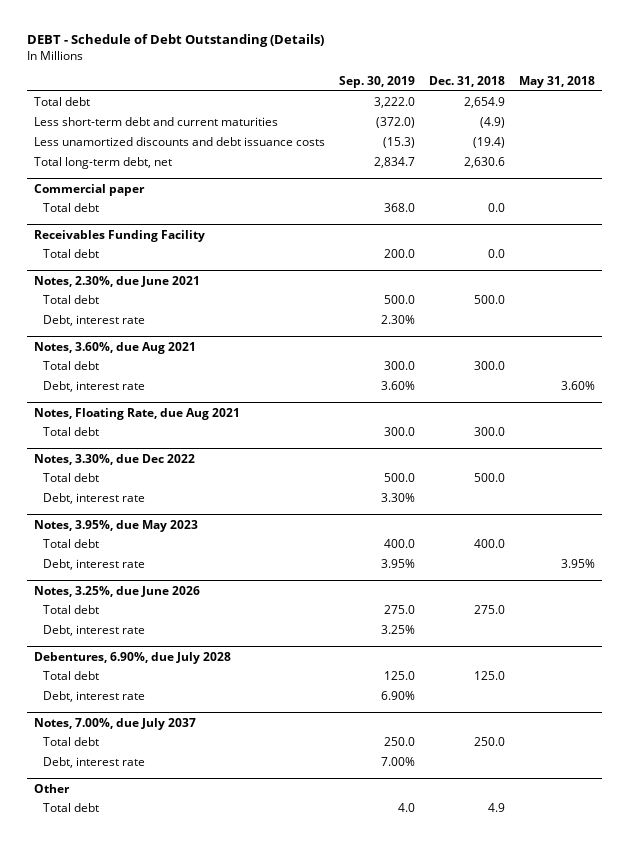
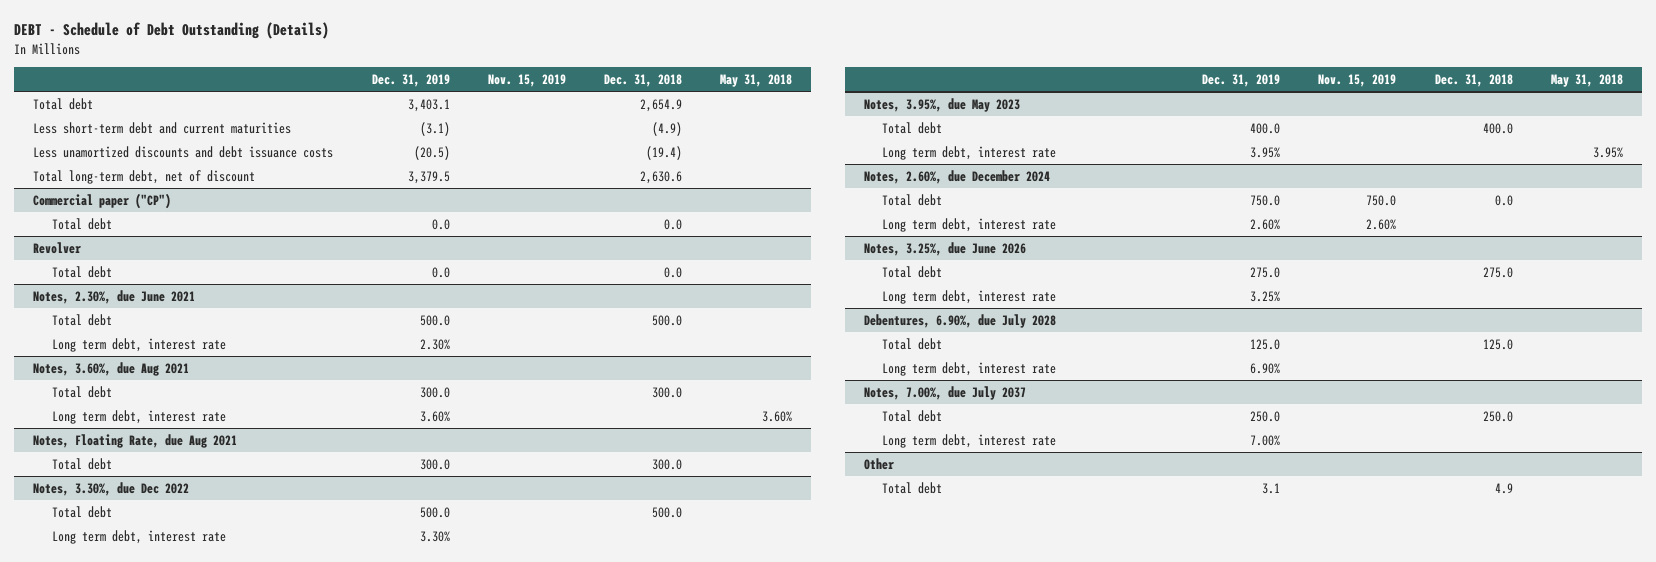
[338,76,415,89] Sep. 30, 2019 -> none
none -> [371,74,450,88] Dec. 31, 2019
none -> [487,74,566,88] Nov. 15, 2019
[33,156,172,169] Total long-term debt, net -> [33,169,256,184] Total long-term debt, net of discount
[33,183,145,196] Commercial paper -> [33,192,172,209] Commercial paper ("CP")
[33,229,205,242] Receivables Funding Facility -> none
none -> [33,241,82,254] Revolver
[42,314,145,326] Debt, interest rate -> [51,337,226,352] Long term debt, interest rate
[42,380,145,392] Debt, interest rate -> [51,409,226,424] Long term debt, interest rate
[42,492,145,504] Debt, interest rate -> [51,529,226,544] Long term debt, interest rate
[42,558,145,570] Debt, interest rate -> [882,145,1057,160] Long term debt, interest rate
none -> [864,169,1051,184] Notes, 2.60%, due December 2024
none -> [882,193,943,206] Total debt
none -> [882,217,1057,232] Long term debt, interest rate
[42,624,145,636] Debt, interest rate -> [882,289,1057,304] Long term debt, interest rate
[42,690,145,702] Debt, interest rate -> [882,361,1057,376] Long term debt, interest rate
[42,756,145,768] Debt, interest rate -> [882,433,1057,448] Long term debt, interest rate

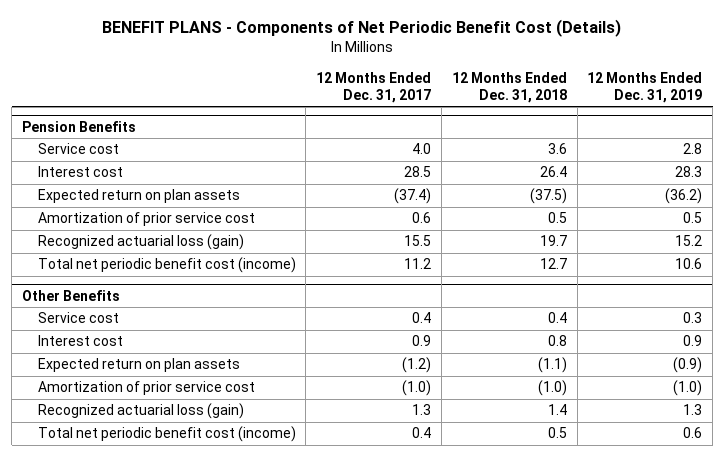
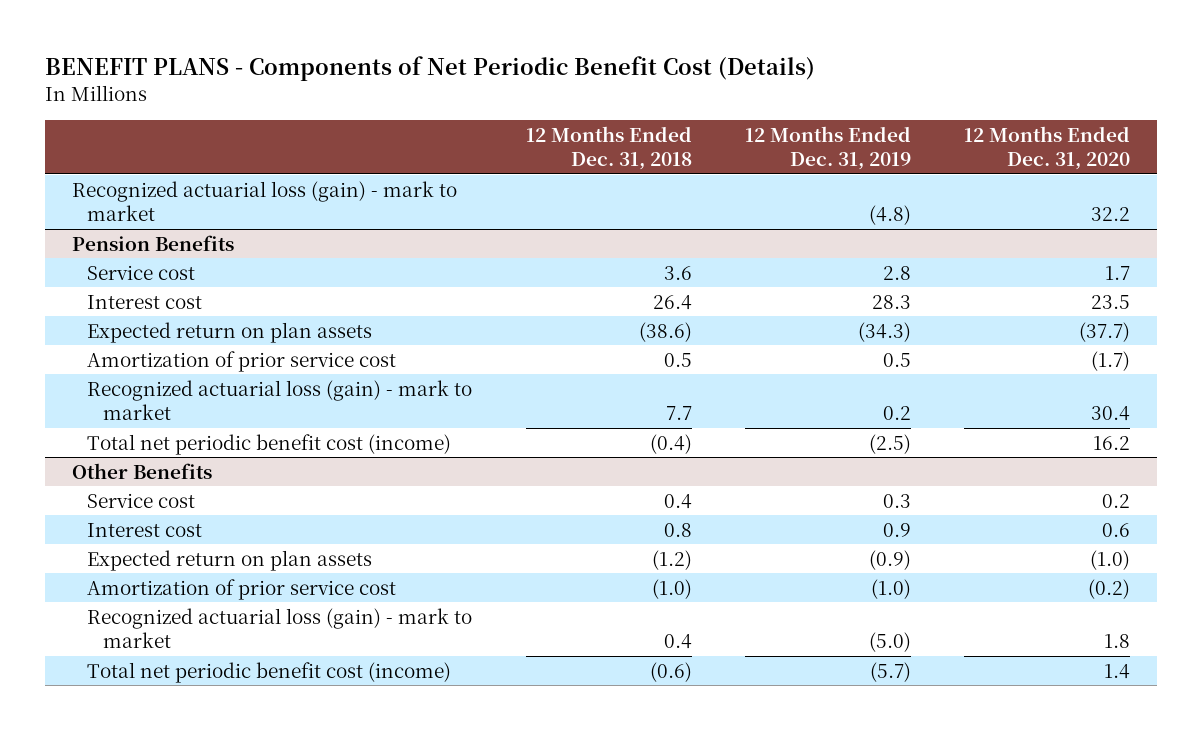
[316,71,432,103] 12 Months Ended Dec. 31, 2017 -> none
none -> [964,125,1131,170] 12 Months Ended Dec. 31, 2020
none -> [71,180,457,221] Recognized actuarial loss (gain) - mark to market
[529,188,567,205] (37.5) -> [638,321,692,342] (38.6)
[665,188,703,205] (36.2) -> [858,321,912,342] (34.3)
[37,234,244,251] Recognized actuarial loss (gain) -> [87,379,473,420] Recognized actuarial loss (gain) - mark to market
[539,235,567,247] 19.7 -> [665,405,692,420] 7.7
[675,235,703,247] 15.2 -> [883,405,912,420] 0.2
[539,258,567,270] 12.7 -> [649,433,692,454] (0.4)
[675,258,703,270] 10.6 -> [869,433,912,454] (2.5)
[537,357,567,374] (1.1) -> [651,549,692,570] (1.2)
[37,403,244,420] Recognized actuarial loss (gain) -> [87,607,473,648] Recognized actuarial loss (gain) - mark to market
[547,404,567,416] 1.4 -> [663,633,692,649] 0.4
[683,404,703,416] 1.3 -> [869,631,912,652] (5.0)
[547,427,567,439] 0.5 -> [649,661,692,682] (0.6)
[683,427,703,439] 0.6 -> [870,661,912,682] (5.7)

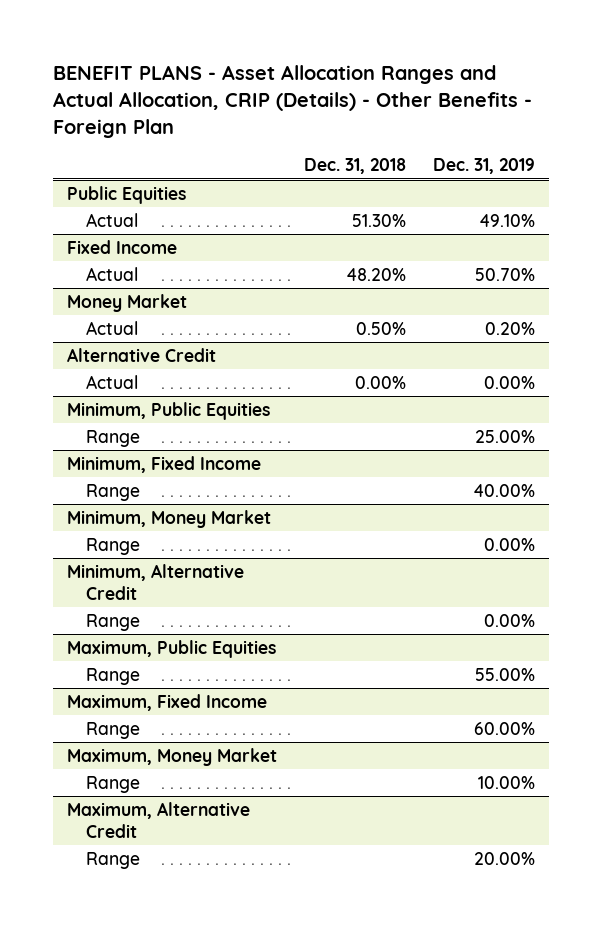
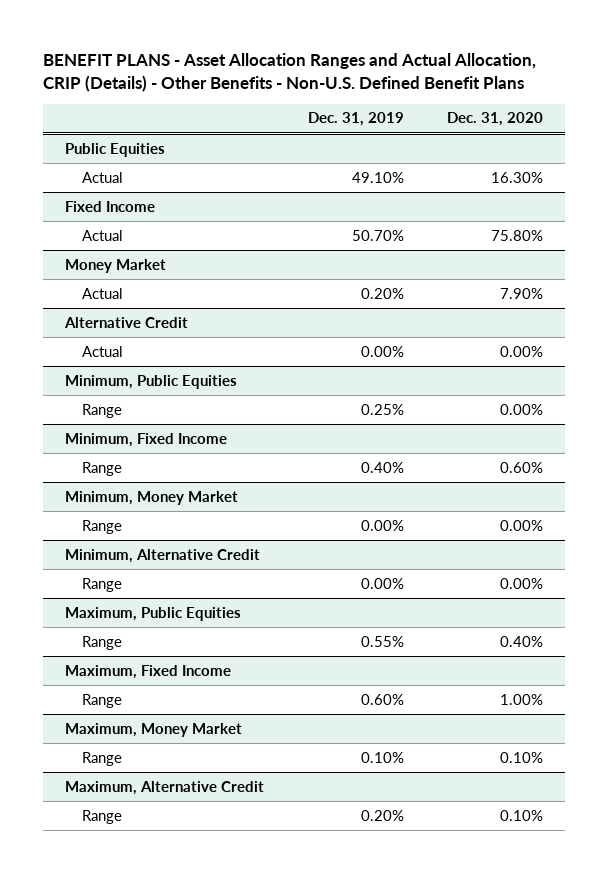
[53,65,533,139] BENEFIT PLANS - Asset Allocation Ranges and Actual Allocation, CRIP (Details) - Other Benefits - Foreign Plan -> [43,53,537,92] BENEFIT PLANS - Asset Allocation Ranges and Actual Allocation, CRIP (Details) - Other Benefits - Non-U.S. Defined Benefit Plans
[304,158,407,175] Dec. 31, 2018 -> none
none -> [447,112,544,127] Dec. 31, 2020
[475,429,536,443] 25.00% -> [360,403,404,415] 0.25%
[473,483,536,497] 40.00% -> [360,461,404,473] 0.40%
[475,667,536,681] 55.00% -> [360,635,404,647] 0.55%
[474,721,536,735] 60.00% -> [360,693,404,705] 0.60%
[478,775,536,789] 10.00% -> [360,751,404,763] 0.10%
[474,851,536,865] 20.00% -> [360,809,404,821] 0.20%

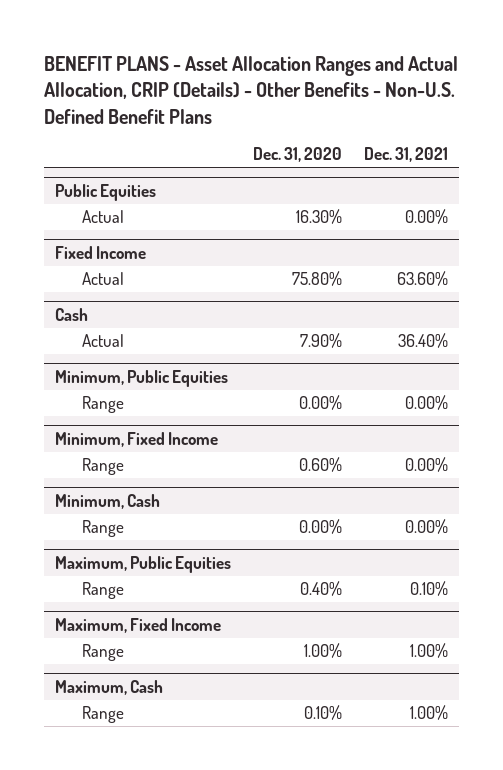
[307,112,404,127] Dec. 31, 2019 -> none
none -> [364,147,449,163] Dec. 31, 2021
[65,258,167,273] Money Market -> [55,308,89,322] Cash
[64,316,189,328] Alternative Credit -> none
[82,345,124,357] Actual -> none
[65,490,239,505] Minimum, Money Market -> none
[82,519,123,534] Range -> none
[65,548,261,563] Minimum, Alternative Credit -> none
none -> [55,494,161,510] Minimum, Cash
[65,722,243,737] Maximum, Money Market -> none
[82,751,123,766] Range -> none
[65,780,265,795] Maximum, Alternative Credit -> none
none -> [55,680,164,696] Maximum, Cash

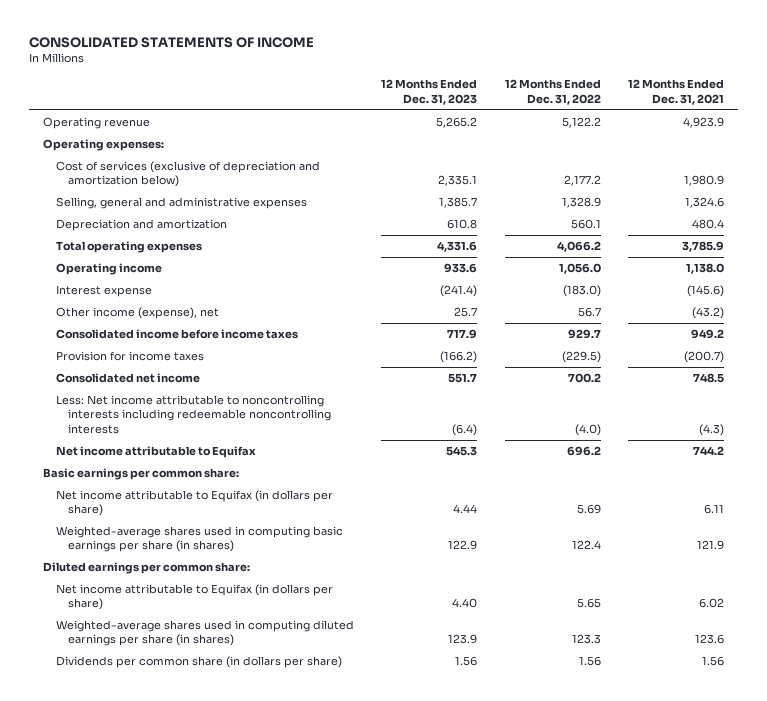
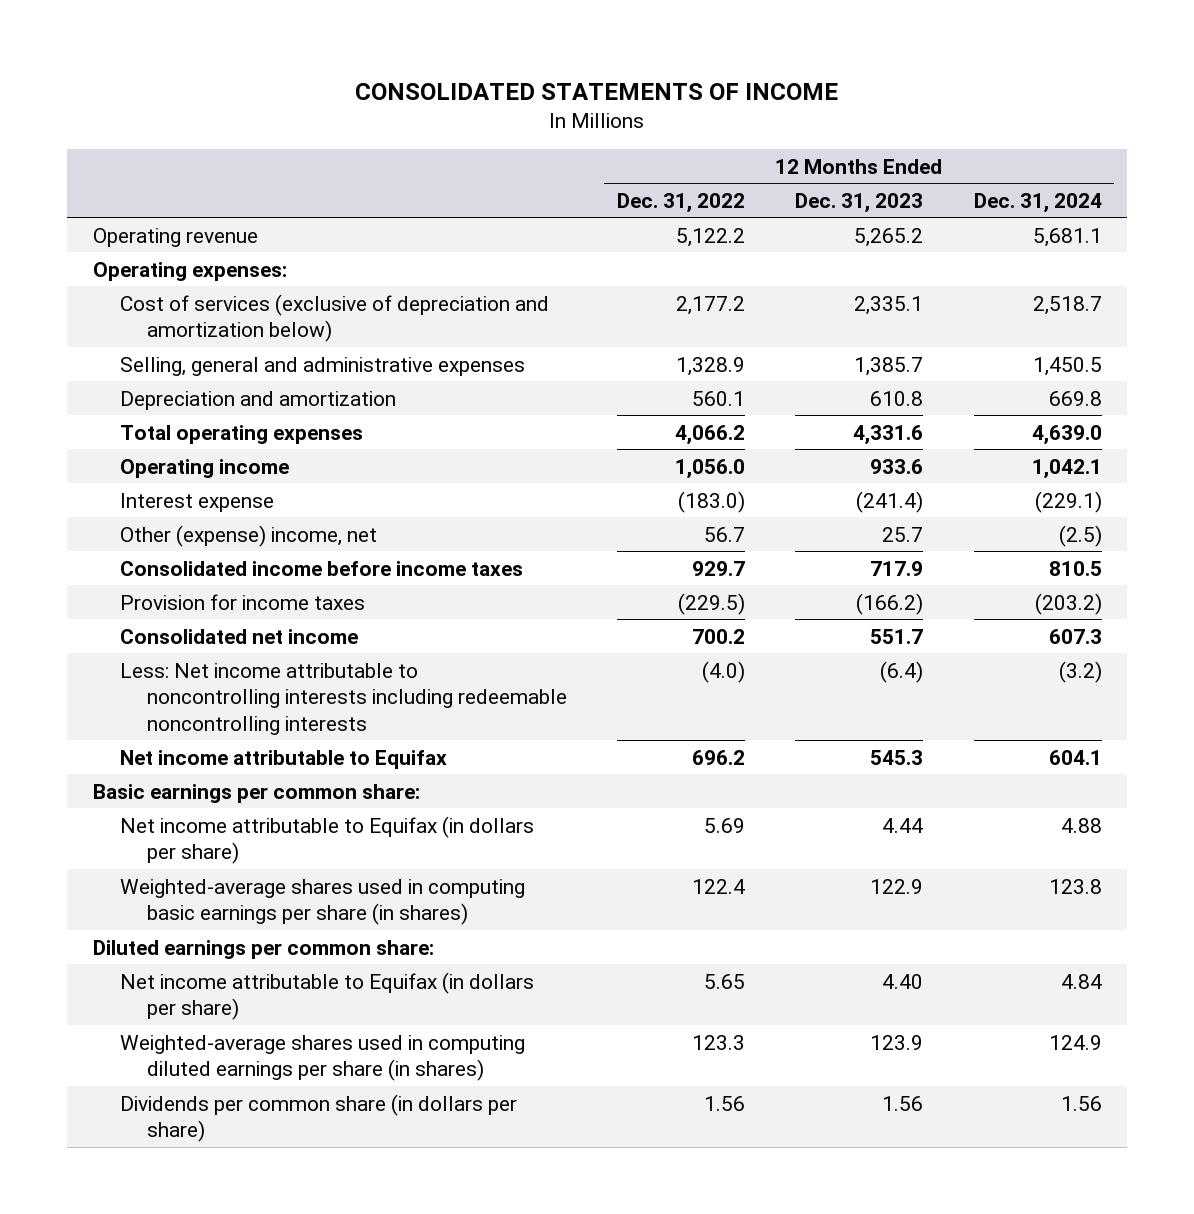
[628,79,725,105] 12 Months Ended Dec. 31, 2021 -> none
none -> [973,192,1102,213] Dec. 31, 2024
[55,307,219,320] Other income (expense), net -> [119,524,377,547] Other (expense) income, net

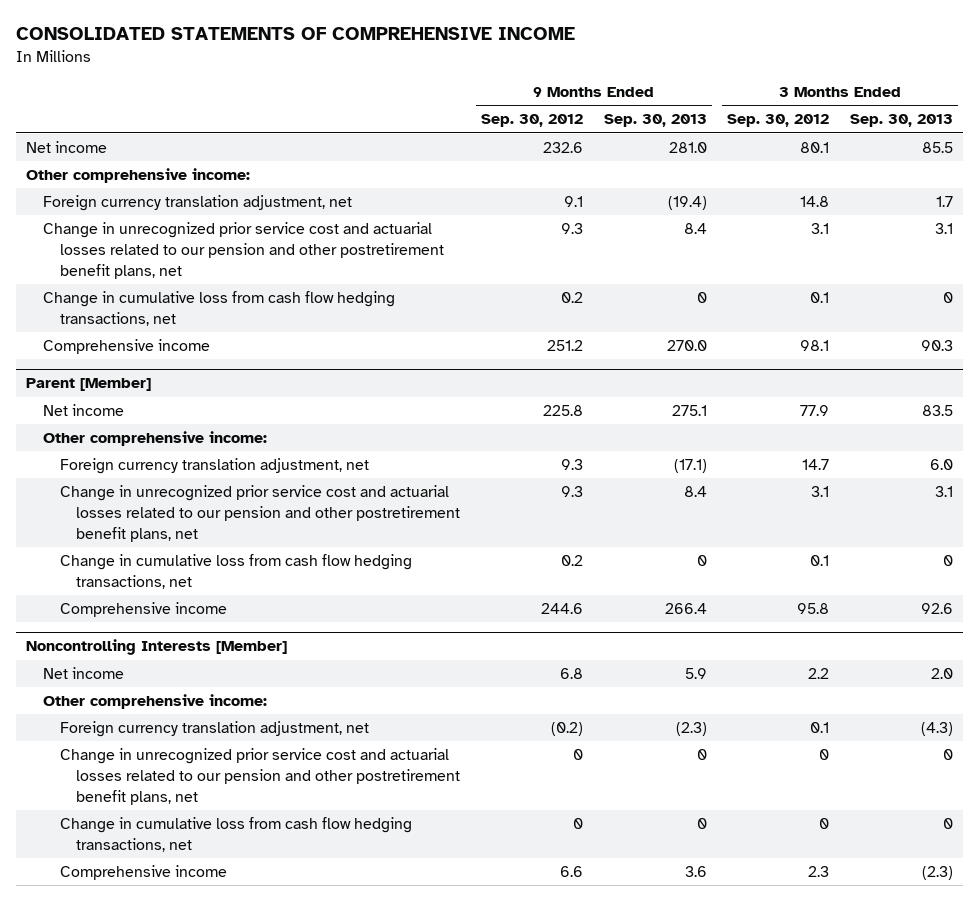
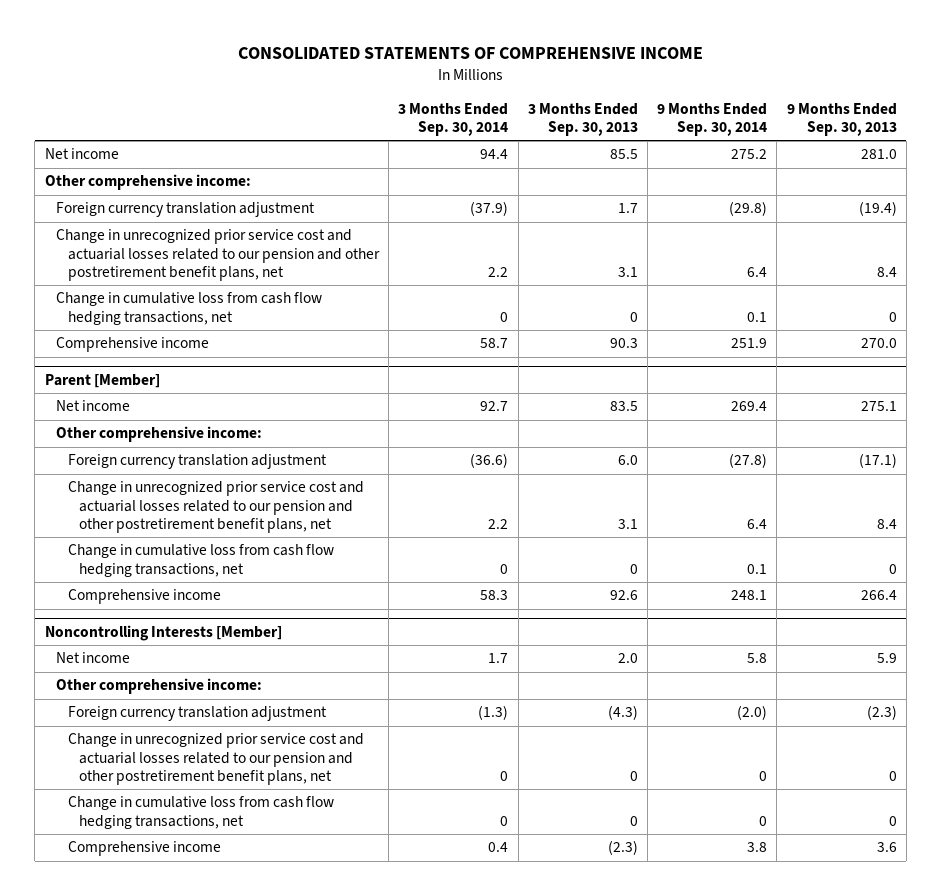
[481,114,584,128] Sep. 30, 2012 -> none
[727,114,830,128] Sep. 30, 2012 -> none
none -> [398,102,509,137] 3 Months Ended Sep. 30, 2014
none -> [657,102,768,137] 9 Months Ended Sep. 30, 2014
[42,195,352,212] Foreign currency translation adjustment, net -> [56,202,316,218] Foreign currency translation adjustment
[59,458,369,475] Foreign currency translation adjustment, net -> [67,454,327,470] Foreign currency translation adjustment
[59,721,369,738] Foreign currency translation adjustment, net -> [67,706,327,722] Foreign currency translation adjustment

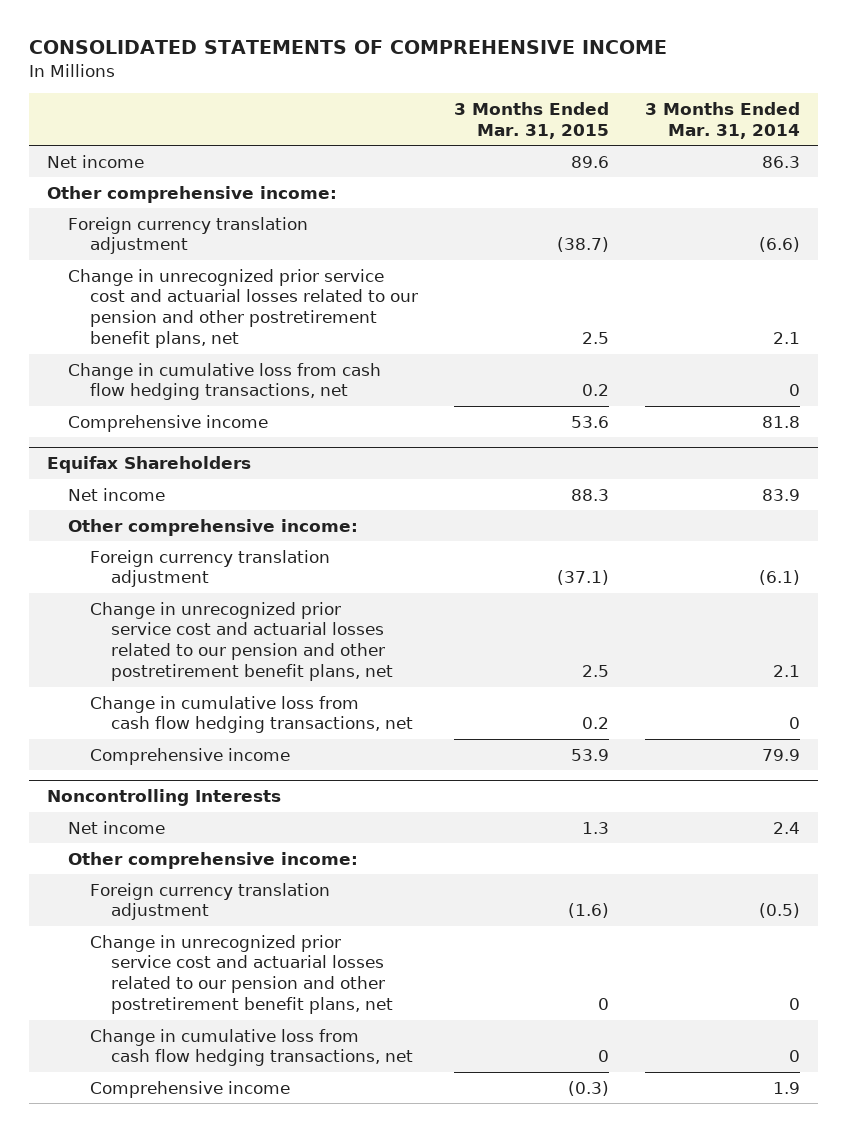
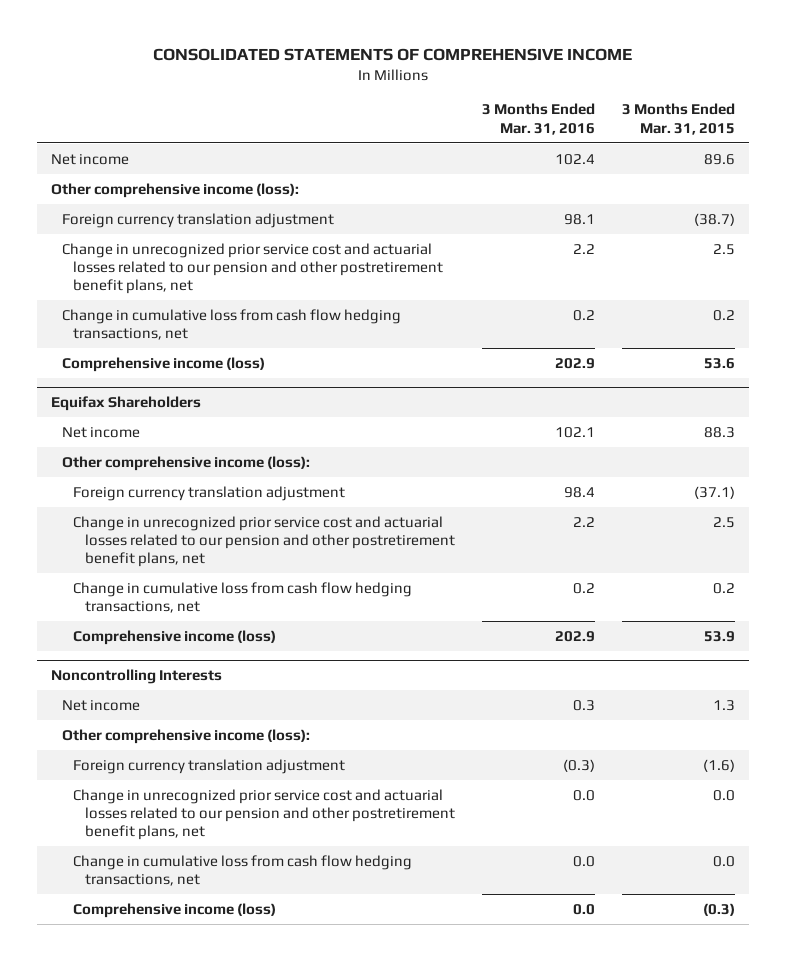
[644,101,800,139] 3 Months Ended Mar. 31, 2014 -> none
none -> [481,103,595,135] 3 Months Ended Mar. 31, 2016
[46,185,337,203] Other comprehensive income: -> [50,182,299,198] Other comprehensive income (loss):
[68,414,269,432] Comprehensive income -> [62,356,266,372] Comprehensive income (loss)
[68,518,359,536] Other comprehensive income: -> [62,455,311,471] Other comprehensive income (loss):
[89,747,290,765] Comprehensive income -> [73,629,277,645] Comprehensive income (loss)
[68,851,359,869] Other comprehensive income: -> [62,728,311,744] Other comprehensive income (loss):
[597,998,609,1011] 0 -> [713,789,736,801] 0.0
[597,1050,609,1063] 0 -> [713,855,736,867] 0.0
[89,1080,290,1098] Comprehensive income -> [73,902,277,918] Comprehensive income (loss)

